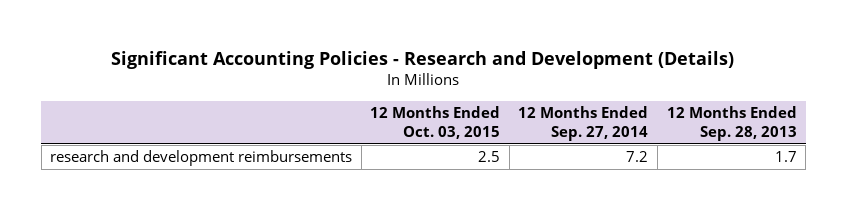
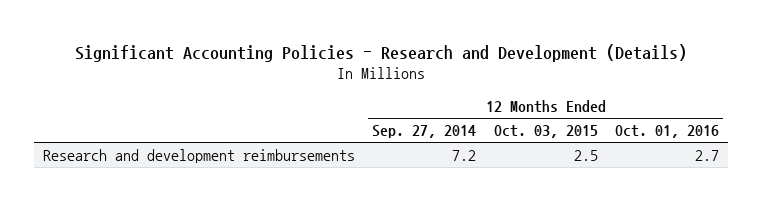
[666,105,797,142] 12 Months Ended Sep. 28, 2013 -> none
none -> [615,125,720,139] Oct. 01, 2016
[50,150,353,167] research and development reimbursements -> [42,149,355,164] Research and development reimbursements

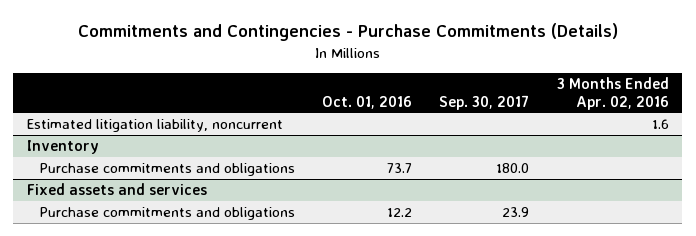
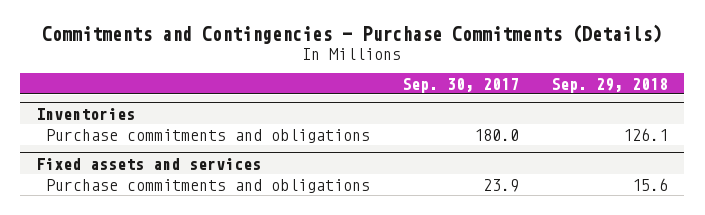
[322,95,413,109] Oct. 01, 2016 -> none
[556,76,669,110] 3 Months Ended Apr. 02, 2016 -> none
none -> [551,77,669,93] Sep. 29, 2018
[27,119,284,133] Estimated litigation liability, noncurrent -> none
[27,140,100,155] Inventory -> [36,107,136,120] Inventories

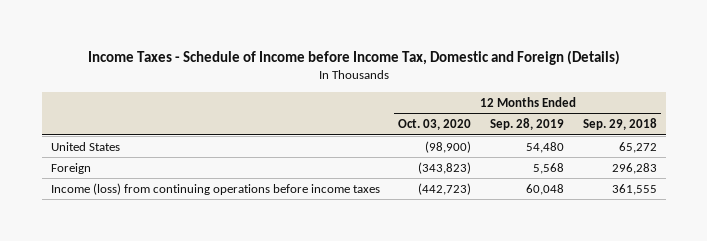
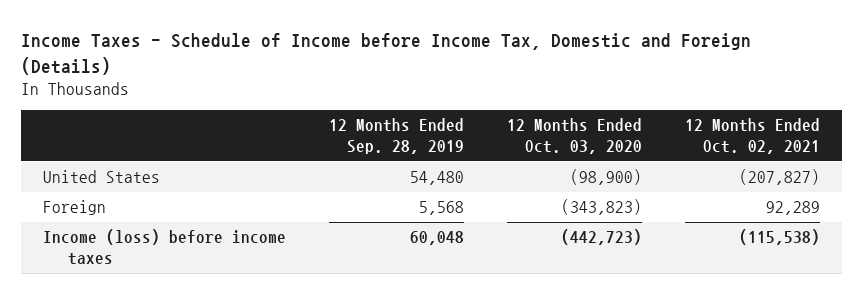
[582,118,657,131] Sep. 29, 2018 -> none
none -> [685,117,821,155] 12 Months Ended Oct. 02, 2021
[50,182,380,195] Income (loss) from continuing operations before income taxes -> [42,229,286,266] Income (loss) before income taxes

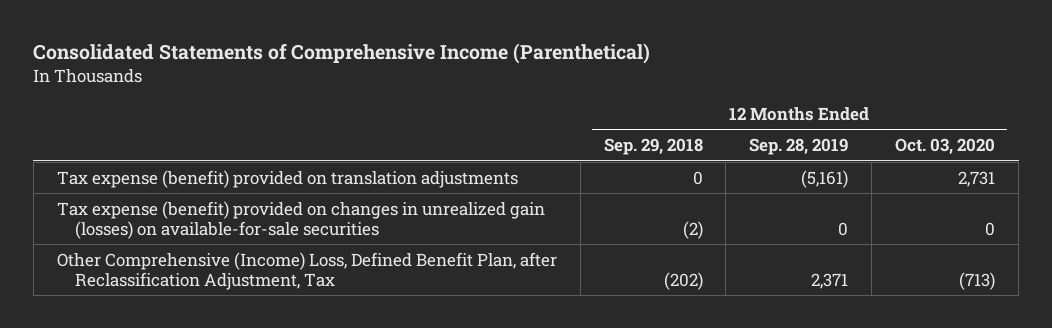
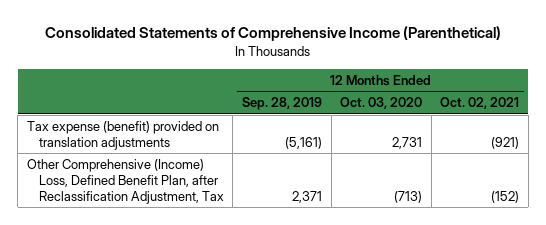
[603,138,703,156] Sep. 29, 2018 -> none
none -> [440,97,520,110] Oct. 02, 2021
[56,200,545,239] Tax expense (benefit) provided on changes in unrealized gain (losses) on available-for-sale securities -> none

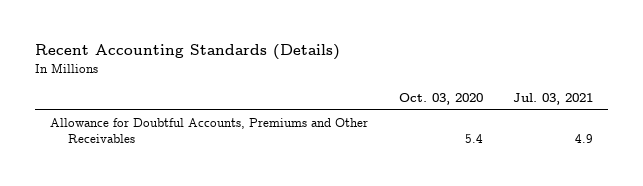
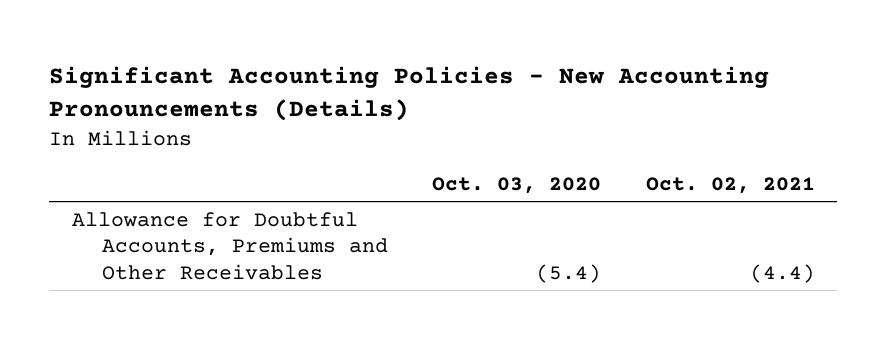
[34,44,340,61] Recent Accounting Standards (Details) -> [49,65,770,121] Significant Accounting Policies - New Accounting Pronouncements (Details)
[512,93,593,106] Jul. 03, 2021 -> none
none -> [645,176,815,194] Oct. 02, 2021
[464,134,483,144] 5.4 -> [536,263,602,283] (5.4)

